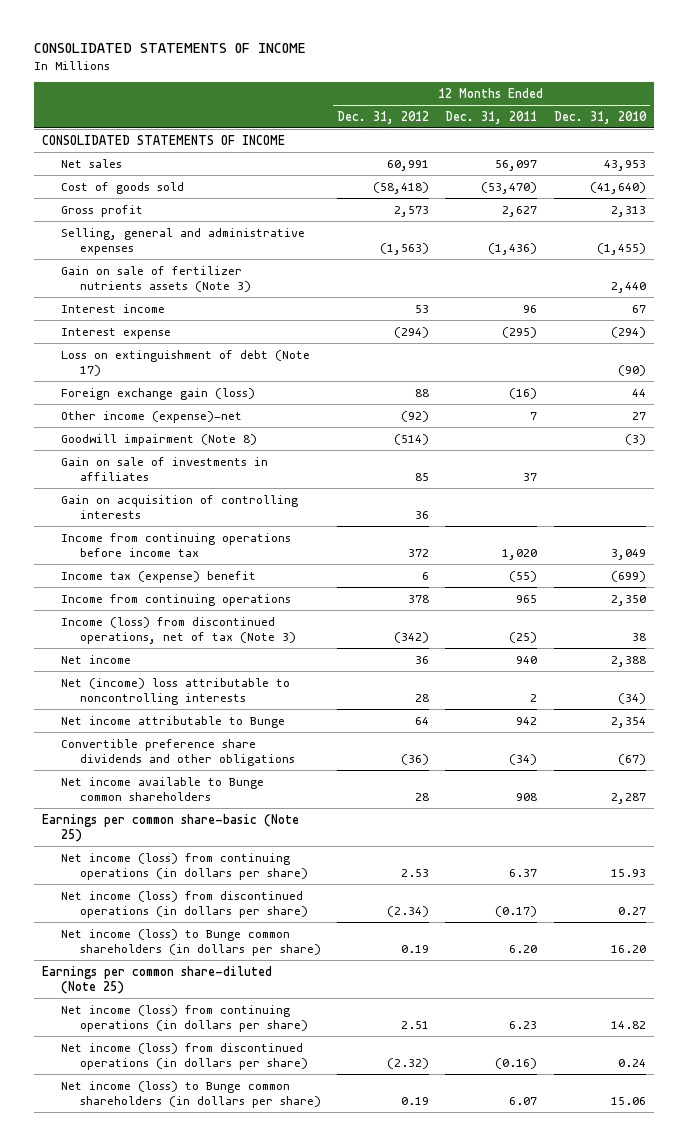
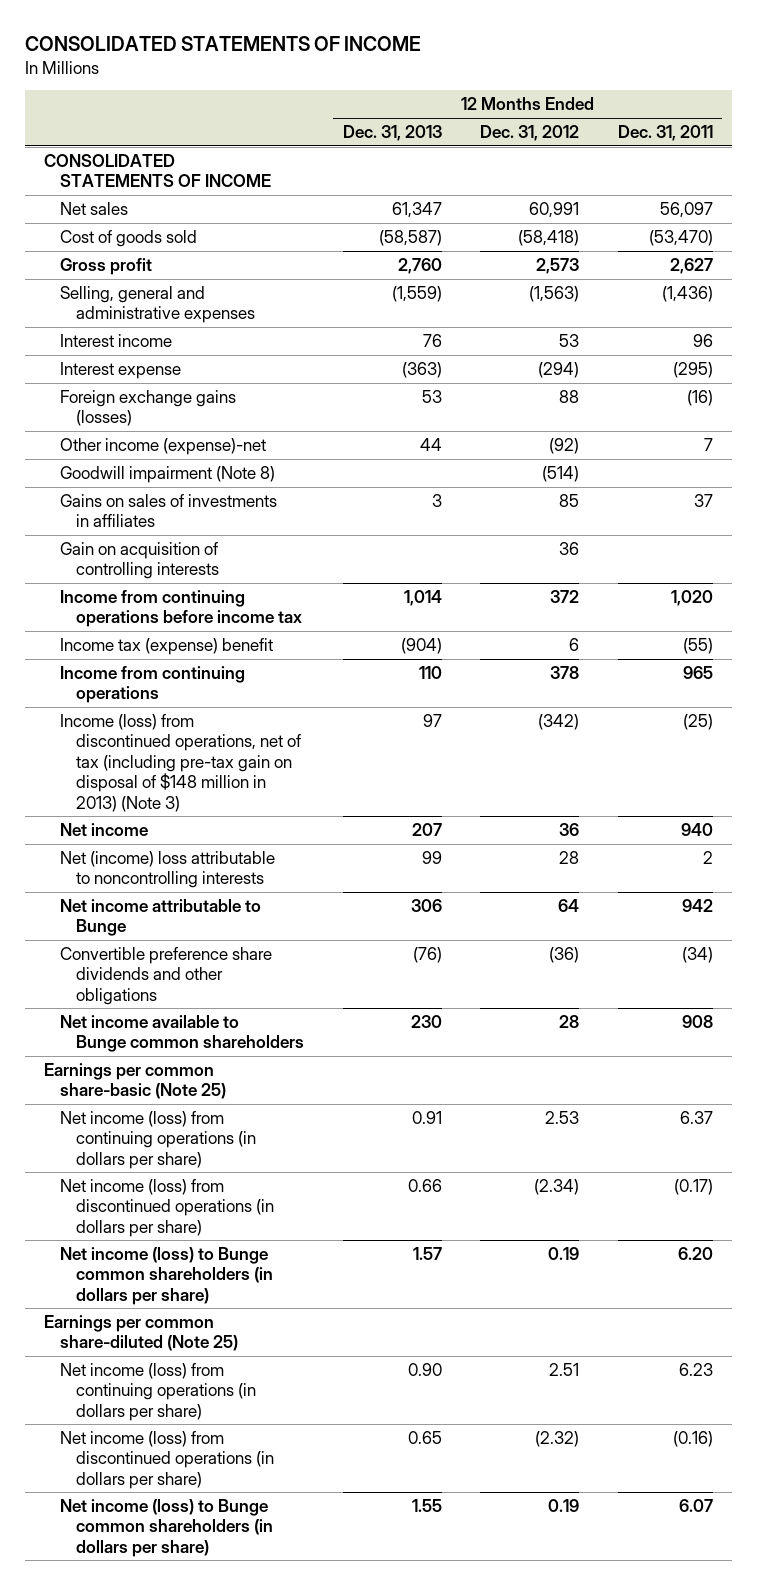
[553,110,647,124] Dec. 31, 2010 -> none
none -> [342,125,442,142] Dec. 31, 2013
[61,265,252,292] Gain on sale of fertilizer nutrients assets (Note 3) -> none
[61,349,311,376] Loss on extinguishment of debt (Note 17) -> none
[61,387,256,400] Foreign exchange gain (loss) -> [60,389,237,427] Foreign exchange gains (losses)
[61,456,269,481] Gain on sale of investments in affiliates -> [60,493,278,528] Gains on sales of investments in affiliates
[61,616,297,644] Income (loss) from discontinued operations, net of tax (Note 3) -> [60,713,302,812] Income (loss) from discontinued operations, net of tax (including pre-tax gain on disposal of $148 million in 2013) (Note 3)

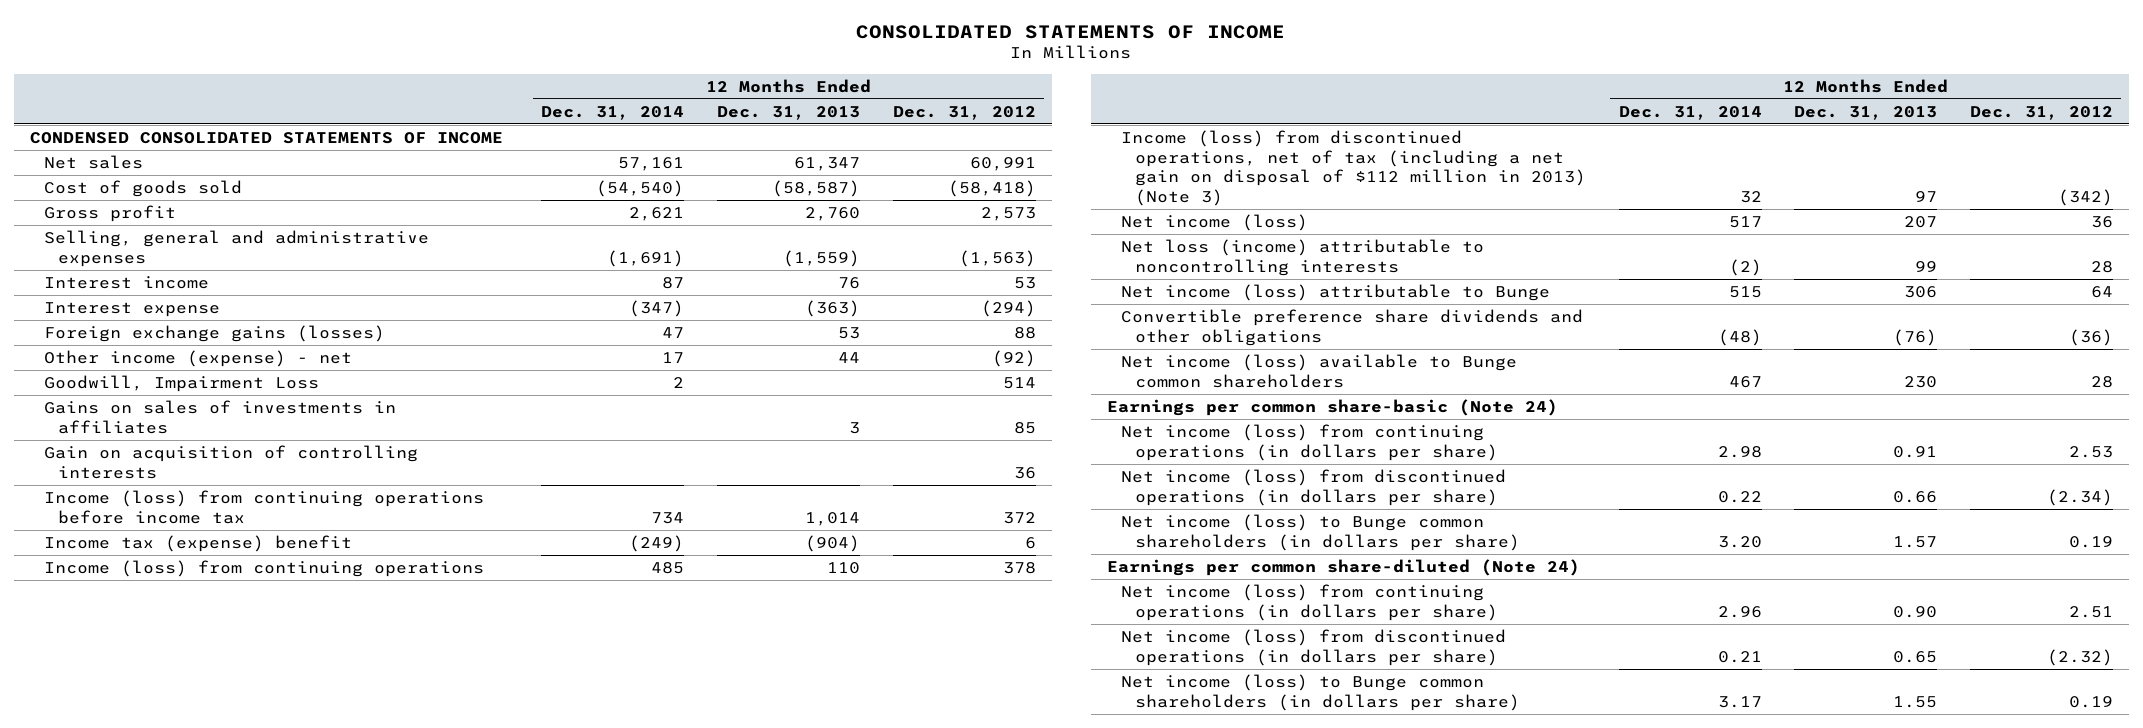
[617,125,713,142] Dec. 31, 2011 -> none
none -> [541,105,685,120] Dec. 31, 2014
[43,153,272,188] CONSOLIDATED STATEMENTS OF INCOME -> [29,131,503,144] CONDENSED CONSOLIDATED STATEMENTS OF INCOME
[60,437,267,455] Other income (expense)-net -> [43,349,352,367] Other income (expense) - net
[60,465,276,483] Goodwill impairment (Note 8) -> [43,374,319,392] Goodwill, Impairment Loss
[542,465,580,482] (514) -> [1002,376,1036,389] 514
[60,589,303,628] Income from continuing operations before income tax -> [43,489,484,524] Income (loss) from continuing operations before income tax
[60,665,246,704] Income from continuing operations -> [43,559,484,577] Income (loss) from continuing operations
[60,713,302,812] Income (loss) from discontinued operations, net of tax (including pre-tax gain on disposal of $148 million in 2013) (Note 3) -> [1121,129,1586,207] Income (loss) from discontinued operations, net of tax (including a net gain on disposal of $112 million in 2013) (Note 3)
[60,822,149,836] Net income -> [1121,213,1309,231] Net income (loss)
[60,850,276,889] Net (income) loss attributable to noncontrolling interests -> [1121,238,1485,276] Net loss (income) attributable to noncontrolling interests
[60,898,262,937] Net income attributable to Bunge -> [1121,283,1551,301] Net income (loss) attributable to Bunge
[60,1014,305,1053] Net income available to Bunge common shareholders -> [1121,353,1518,388] Net income (loss) available to Bunge common shareholders
[43,1062,227,1100] Earnings per common share-basic (Note 25) -> [1107,398,1559,416] Earnings per common share-basic (Note 24)
[43,1314,239,1352] Earnings per common share-diluted (Note 25) -> [1107,558,1581,576] Earnings per common share-diluted (Note 24)

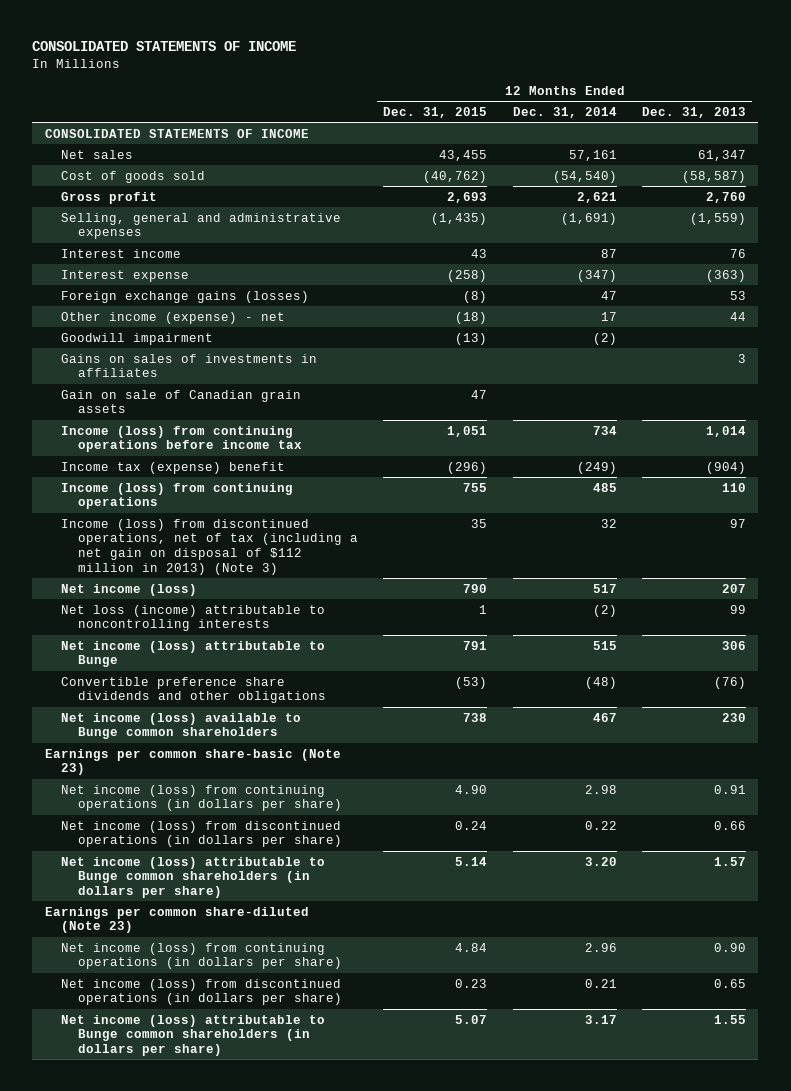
[892,105,1036,120] Dec. 31, 2012 -> none
none -> [383,106,488,118] Dec. 31, 2015
[29,131,503,144] CONDENSED CONSOLIDATED STATEMENTS OF INCOME -> [44,128,309,138] CONSOLIDATED STATEMENTS OF INCOME
[43,374,319,392] Goodwill, Impairment Loss -> [61,332,214,345] Goodwill impairment
[673,376,685,388] 2 -> [592,332,617,345] (2)
[43,444,418,479] Gain on acquisition of controlling interests -> none
none -> [61,389,302,414] Gain on sale of Canadian grain assets
[1107,398,1559,416] Earnings per common share-basic (Note 24) -> [44,748,341,776] Earnings per common share-basic (Note 23)
[1121,513,1520,551] Net income (loss) to Bunge common shareholders (in dollars per share) -> [61,856,326,898] Net income (loss) attributable to Bunge common shareholders (in dollars per share)
[1107,558,1581,576] Earnings per common share-diluted (Note 24) -> [44,906,309,934] Earnings per common share-diluted (Note 23)
[1121,673,1520,711] Net income (loss) to Bunge common shareholders (in dollars per share) -> [61,1014,326,1056] Net income (loss) attributable to Bunge common shareholders (in dollars per share)

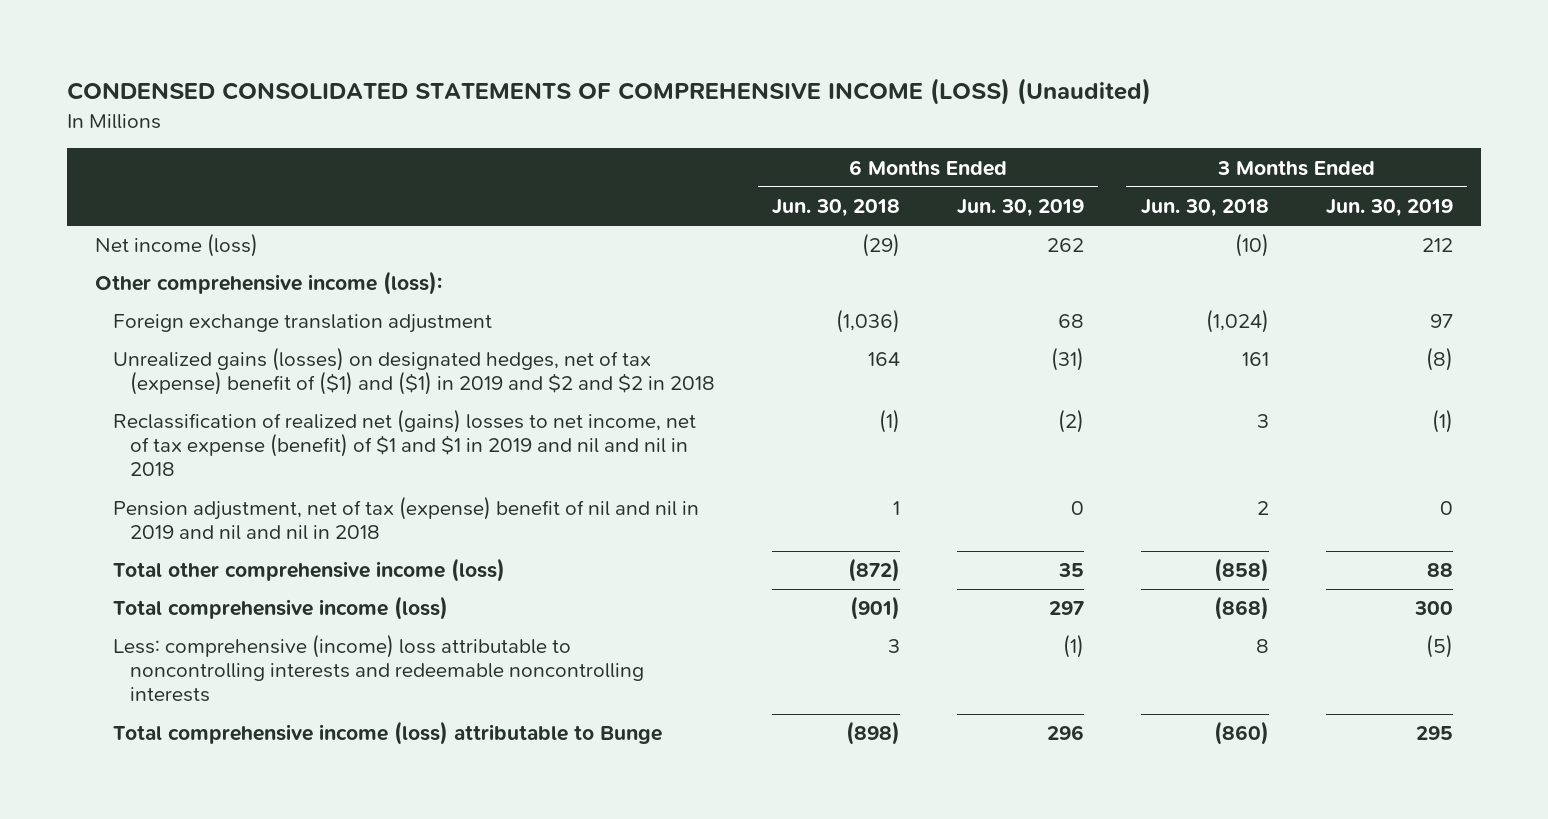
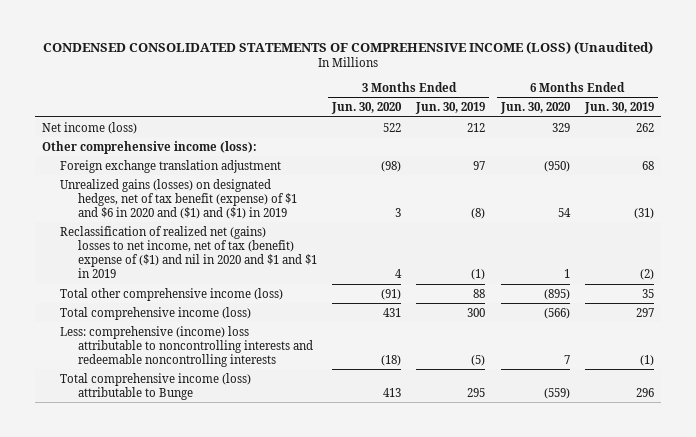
[771,199,900,218] Jun. 30, 2018 -> none
[1140,199,1269,218] Jun. 30, 2018 -> none
none -> [330,102,402,115] Jun. 30, 2020
none -> [499,102,571,115] Jun. 30, 2020
[112,496,699,541] Pension adjustment, net of tax (expense) benefit of nil and nil in 2019 and nil and nil in 2018 -> none
[112,347,715,396] Unrealized gains (losses) on designated hedges, net of tax (expense) benefit of ($1) and ($1) in 2019 and $2 and $2 in 2018 -> [59,178,297,219] Unrealized gains (losses) on designated hedges, net of tax benefit (expense) of $1 and $6 in 2020 and ($1) and ($1) in 2019
[112,409,696,477] Reclassification of realized net (gains) losses to net income, net of tax expense (benefit) of $1 and $1 in 2019 and nil and nil in 2018 -> [59,225,317,279] Reclassification of realized net (gains) losses to net income, net of tax (benefit) expense of ($1) and nil in 2020 and $1 and $1 in 2019

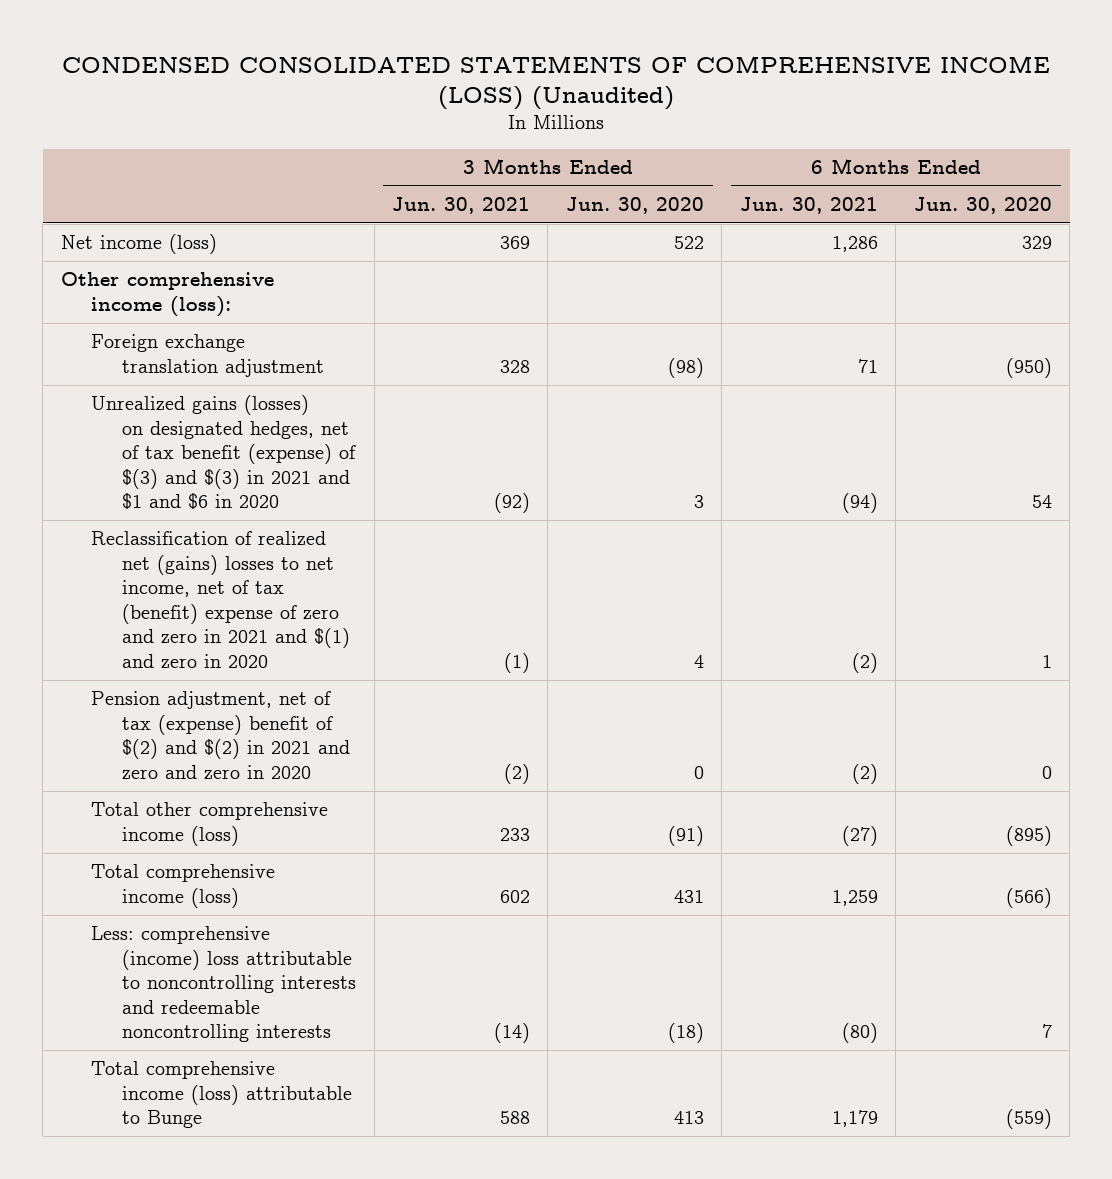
[415,102,486,115] Jun. 30, 2019 -> none
[583,102,654,115] Jun. 30, 2019 -> none
none -> [391,197,530,215] Jun. 30, 2021
none -> [739,197,878,215] Jun. 30, 2021
[59,178,297,219] Unrealized gains (losses) on designated hedges, net of tax benefit (expense) of $1 and $6 in 2020 and ($1) and ($1) in 2019 -> [91,395,357,511] Unrealized gains (losses) on designated hedges, net of tax benefit (expense) of $(3) and $(3) in 2021 and $1 and $6 in 2020
[59,225,317,279] Reclassification of realized net (gains) losses to net income, net of tax (benefit) expense of ($1) and nil in 2020 and $1 and $1 in 2019 -> [91,531,351,669] Reclassification of realized net (gains) losses to net income, net of tax (benefit) expense of zero and zero in 2021 and $(1) and zero in 2020
none -> [91,691,351,780] Pension adjustment, net of tax (expense) benefit of $(2) and $(2) in 2021 and zero and zero in 2020

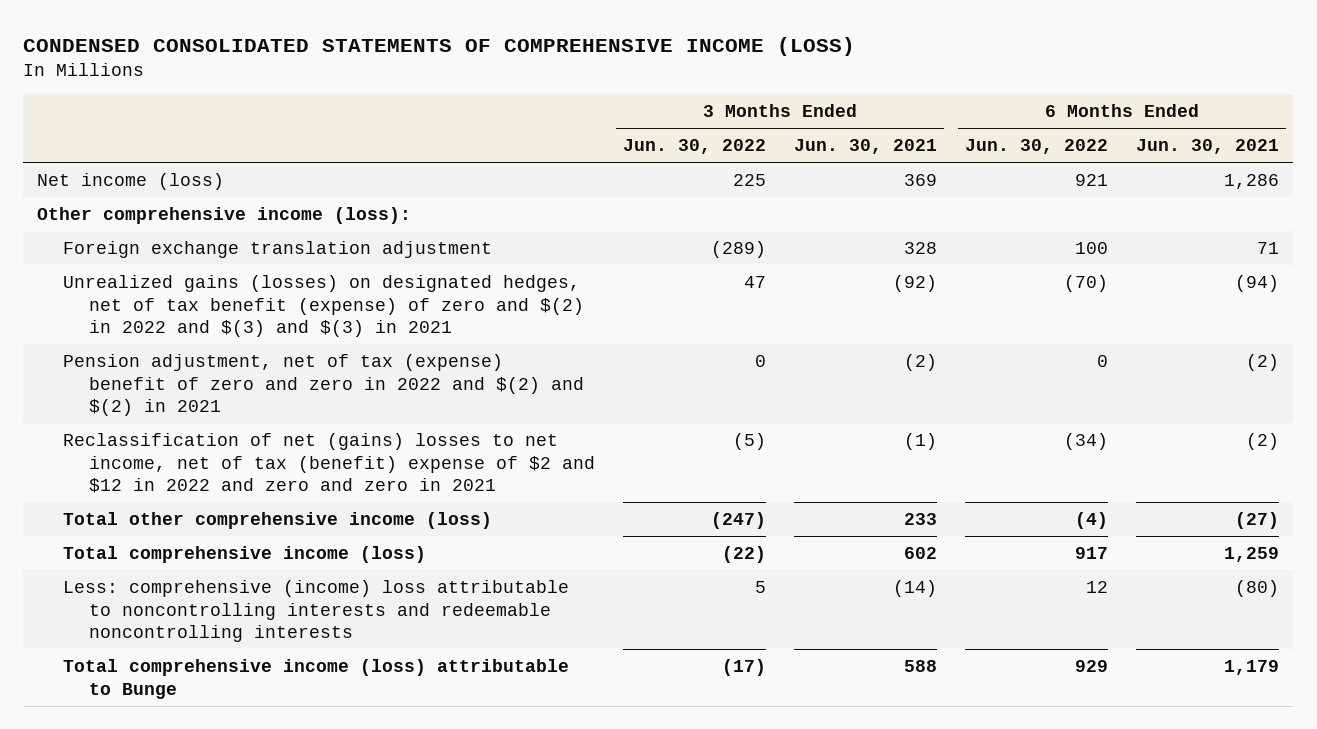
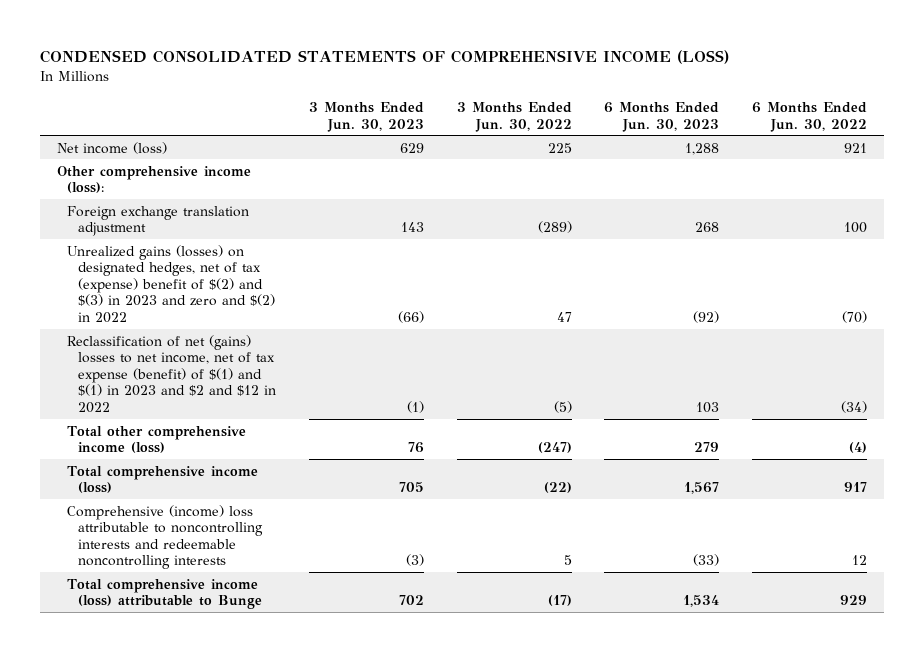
[794,139,938,155] Jun. 30, 2021 -> none
[1136,139,1280,155] Jun. 30, 2021 -> none
none -> [308,101,424,132] 3 Months Ended Jun. 30, 2023
none -> [604,101,720,132] 6 Months Ended Jun. 30, 2023
[63,354,584,417] Pension adjustment, net of tax (expense) benefit of zero and zero in 2022 and $(2) and $(2) in 2021 -> none
[63,275,584,338] Unrealized gains (losses) on designated hedges, net of tax benefit (expense) of zero and $(2) in 2022 and $(3) and $(3) in 2021 -> [67,244,276,323] Unrealized gains (losses) on designated hedges, net of tax (expense) benefit of $(2) and $(3) in 2023 and zero and $(2) in 2022
[63,433,595,494] Reclassification of net (gains) losses to net income, net of tax (benefit) expense of $2 and $12 in 2022 and zero and zero in 2021 -> [67,334,277,413] Reclassification of net (gains) losses to net income, net of tax expense (benefit) of $(1) and $(1) in 2023 and $2 and $12 in 2022
[63,580,570,643] Less: comprehensive (income) loss attributable to noncontrolling interests and redeemable noncontrolling interests -> [67,504,264,570] Comprehensive (income) loss attributable to noncontrolling interests and redeemable noncontrolling interests

